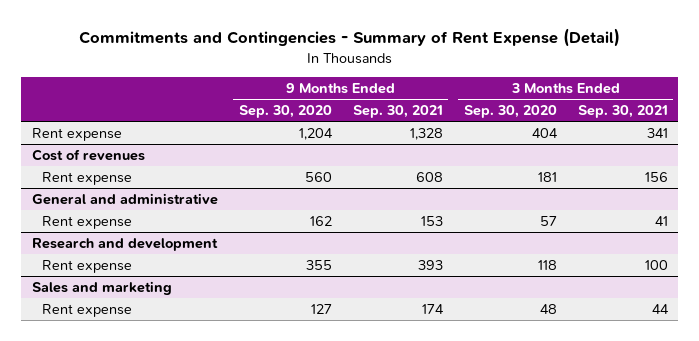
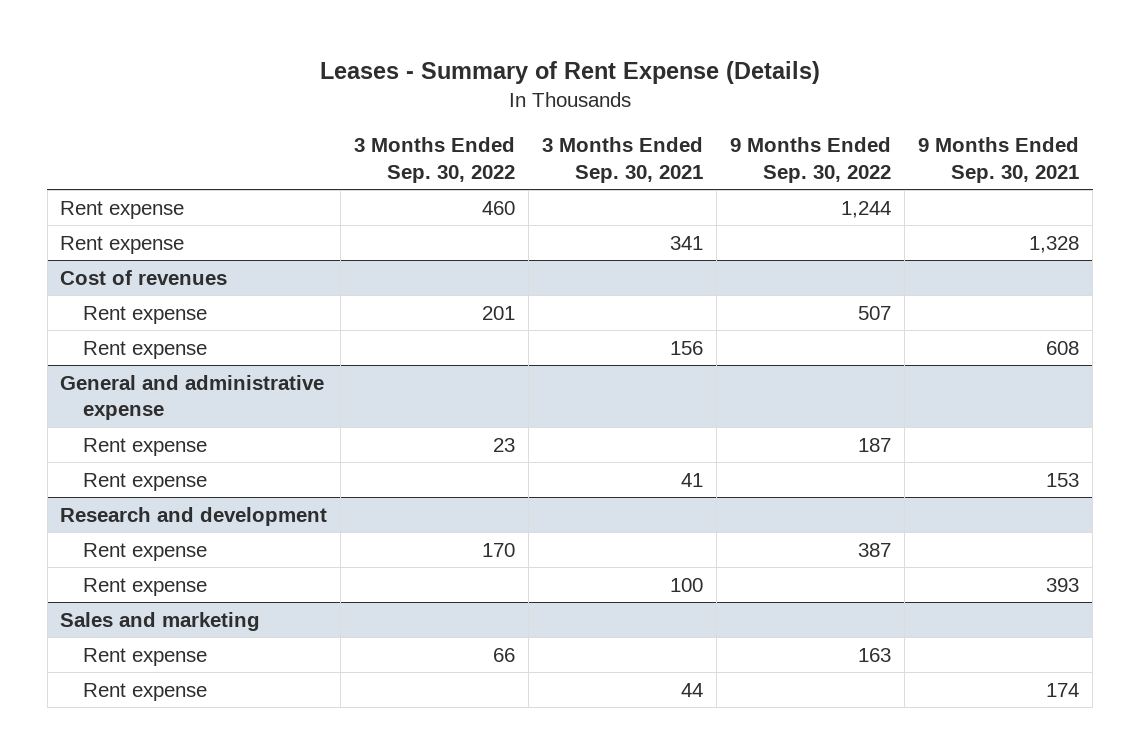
[78,28,620,48] Commitments and Contingencies - Summary of Rent Expense (Detail) -> [319,61,820,85] Leases - Summary of Rent Expense (Details)
[238,105,332,119] Sep. 30, 2020 -> none
[463,105,557,119] Sep. 30, 2020 -> none
none -> [354,137,516,184] 3 Months Ended Sep. 30, 2022
none -> [730,137,892,184] 9 Months Ended Sep. 30, 2022
none -> [60,200,185,219] Rent expense
none -> [82,305,207,324] Rent expense
[31,192,218,205] General and administrative -> [60,374,325,421] General and administrative expense
none -> [82,437,207,456] Rent expense
none -> [82,542,207,561] Rent expense
none -> [82,647,207,666] Rent expense

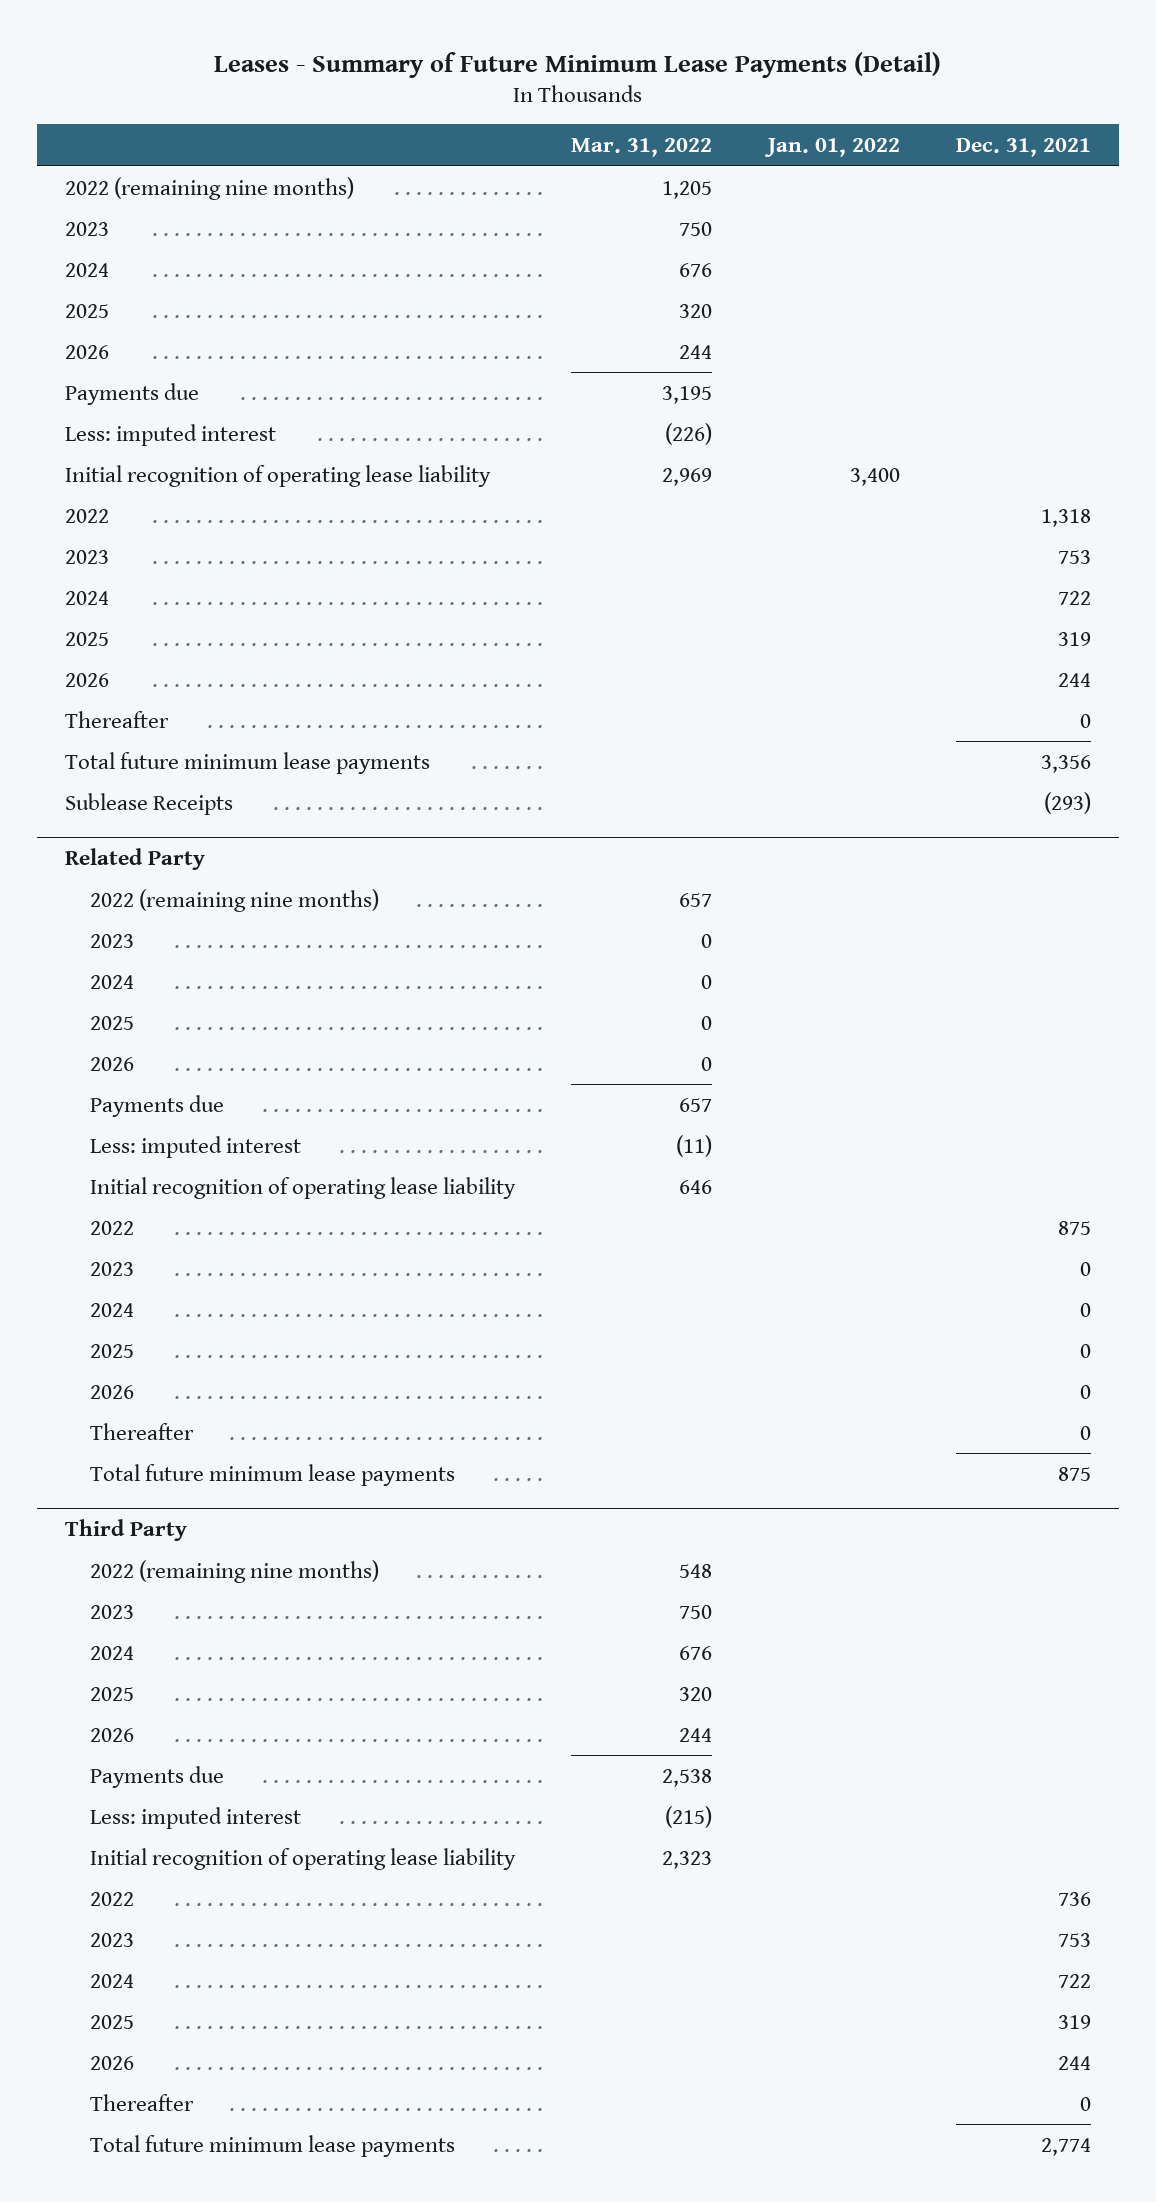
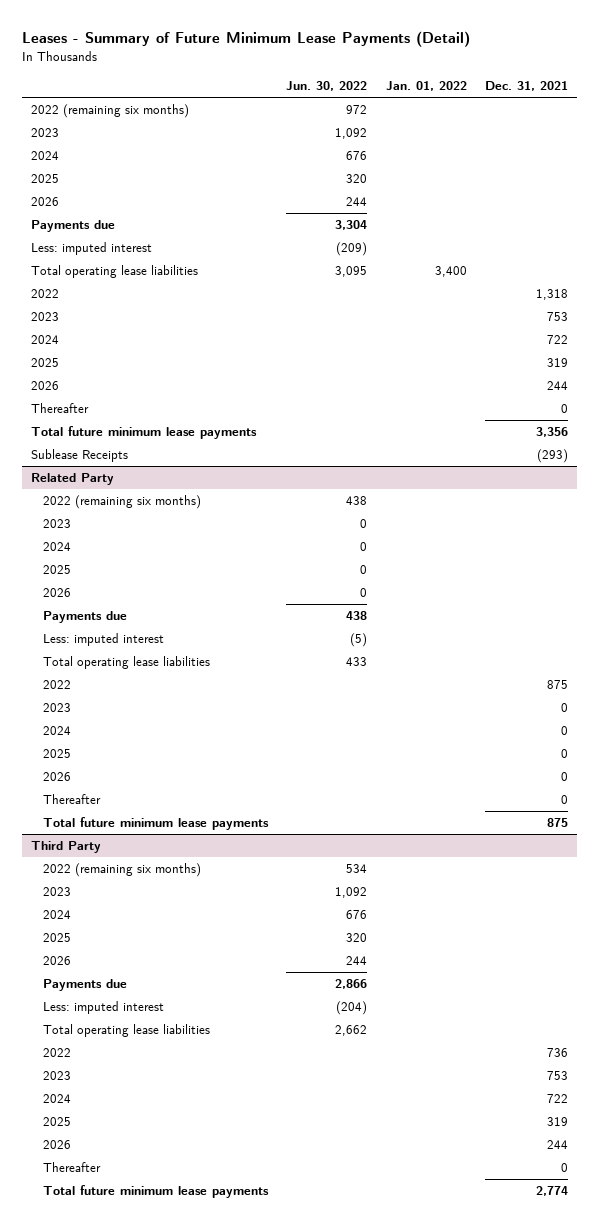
[570,137,712,157] Mar. 31, 2022 -> none
none -> [286,81,368,92] Jun. 30, 2022
[65,176,355,200] 2022 (remaining nine months) -> [31,104,190,119] 2022 (remaining six months)
[65,464,492,487] Initial recognition of operating lease liability -> [31,265,199,279] Total operating lease liabilities
[89,888,379,912] 2022 (remaining nine months) -> [43,495,202,510] 2022 (remaining six months)
[89,1176,516,1199] Initial recognition of operating lease liability -> [43,656,211,670] Total operating lease liabilities
[89,1559,379,1583] 2022 (remaining nine months) -> [43,863,202,878] 2022 (remaining six months)
[89,1847,516,1870] Initial recognition of operating lease liability -> [43,1024,211,1038] Total operating lease liabilities

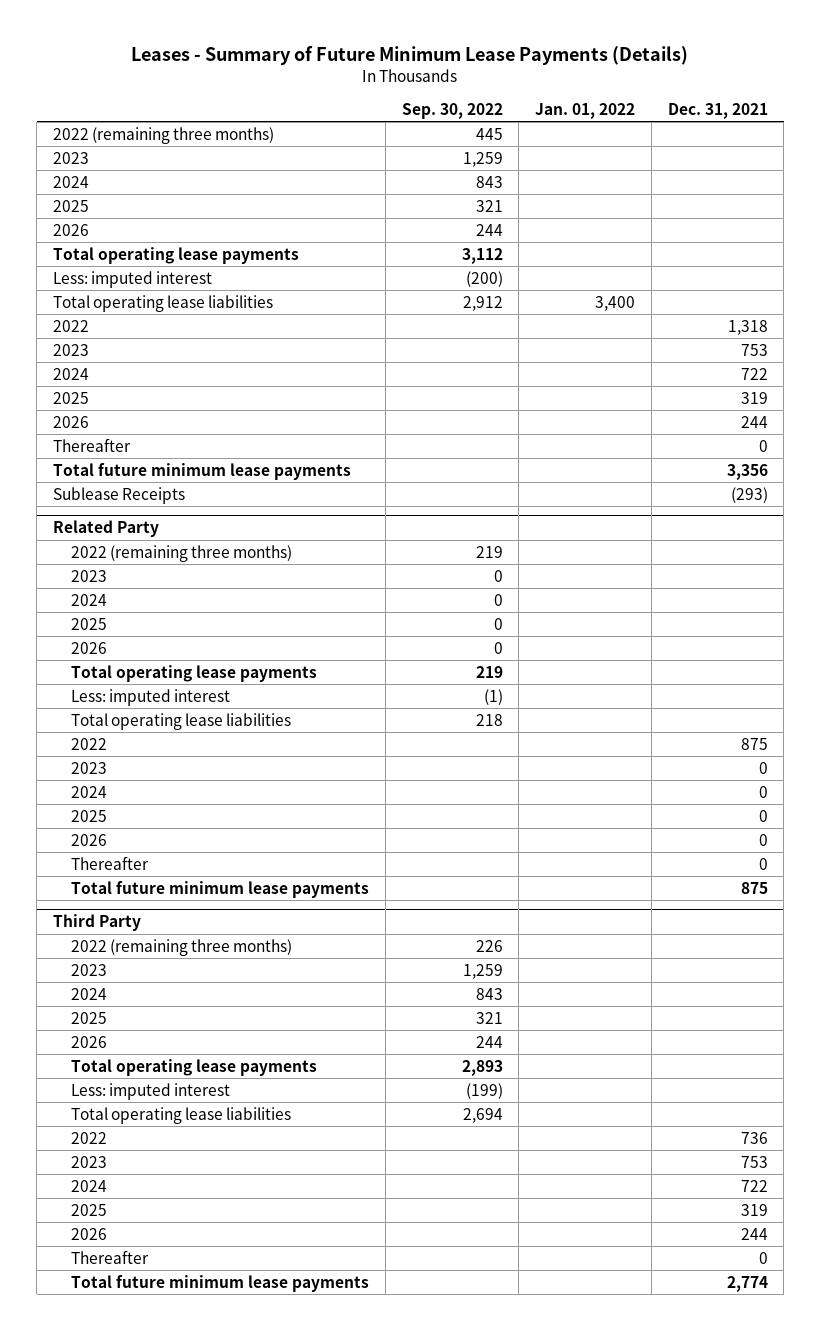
[22,30,471,47] Leases - Summary of Future Minimum Lease Payments (Detail) -> [131,45,689,65] Leases - Summary of Future Minimum Lease Payments (Details)
[286,81,368,92] Jun. 30, 2022 -> none
none -> [401,102,503,119] Sep. 30, 2022
[31,104,190,119] 2022 (remaining six months) -> [52,126,274,144] 2022 (remaining three months)
[31,220,116,233] Payments due -> [52,246,299,264] Total operating lease payments
[43,495,202,510] 2022 (remaining six months) -> [70,544,292,562] 2022 (remaining three months)
[43,611,128,624] Payments due -> [70,664,317,682] Total operating lease payments
[43,863,202,878] 2022 (remaining six months) -> [70,938,292,956] 2022 (remaining three months)
[43,979,128,992] Payments due -> [70,1058,317,1076] Total operating lease payments

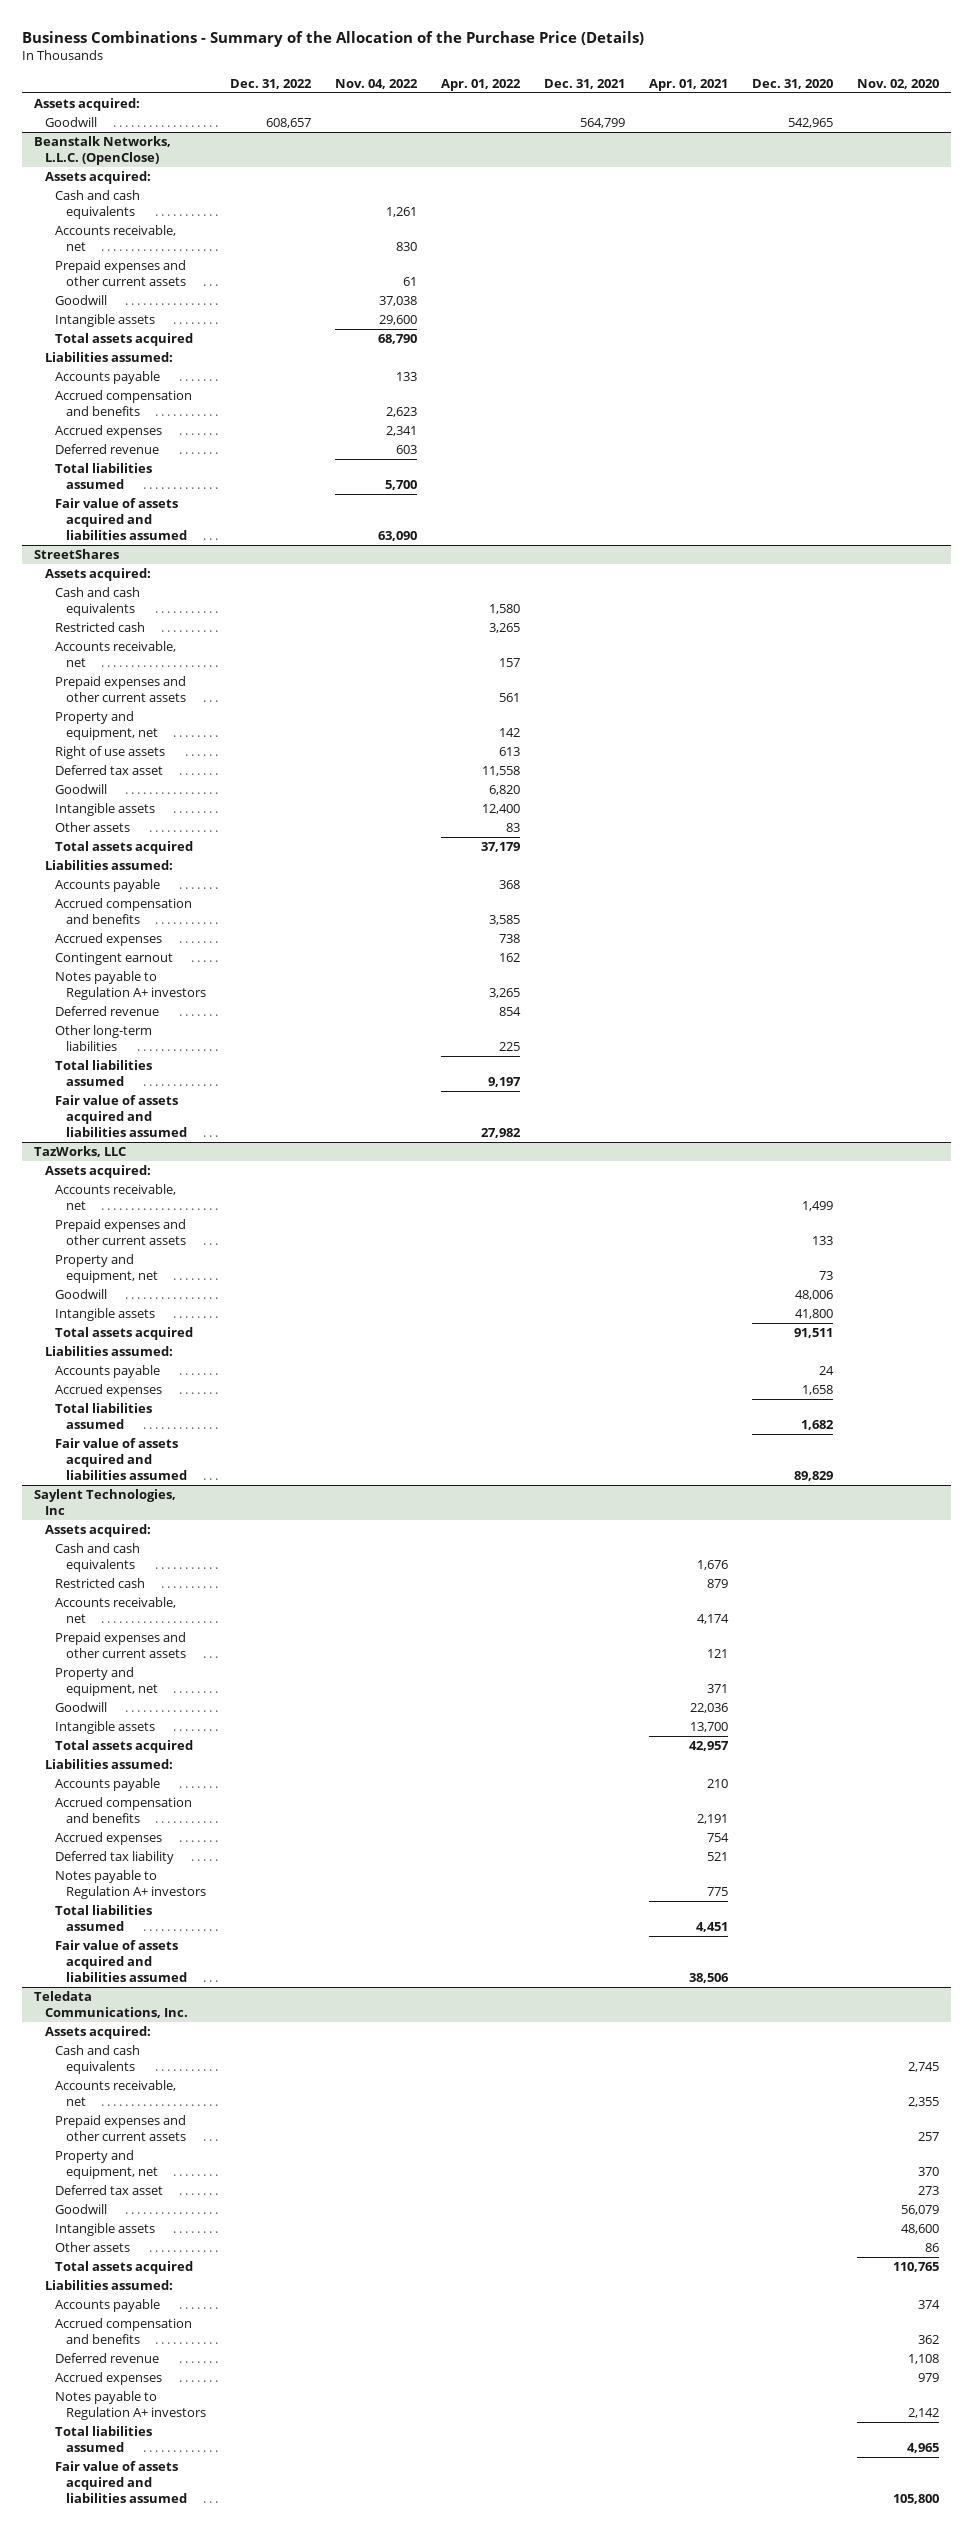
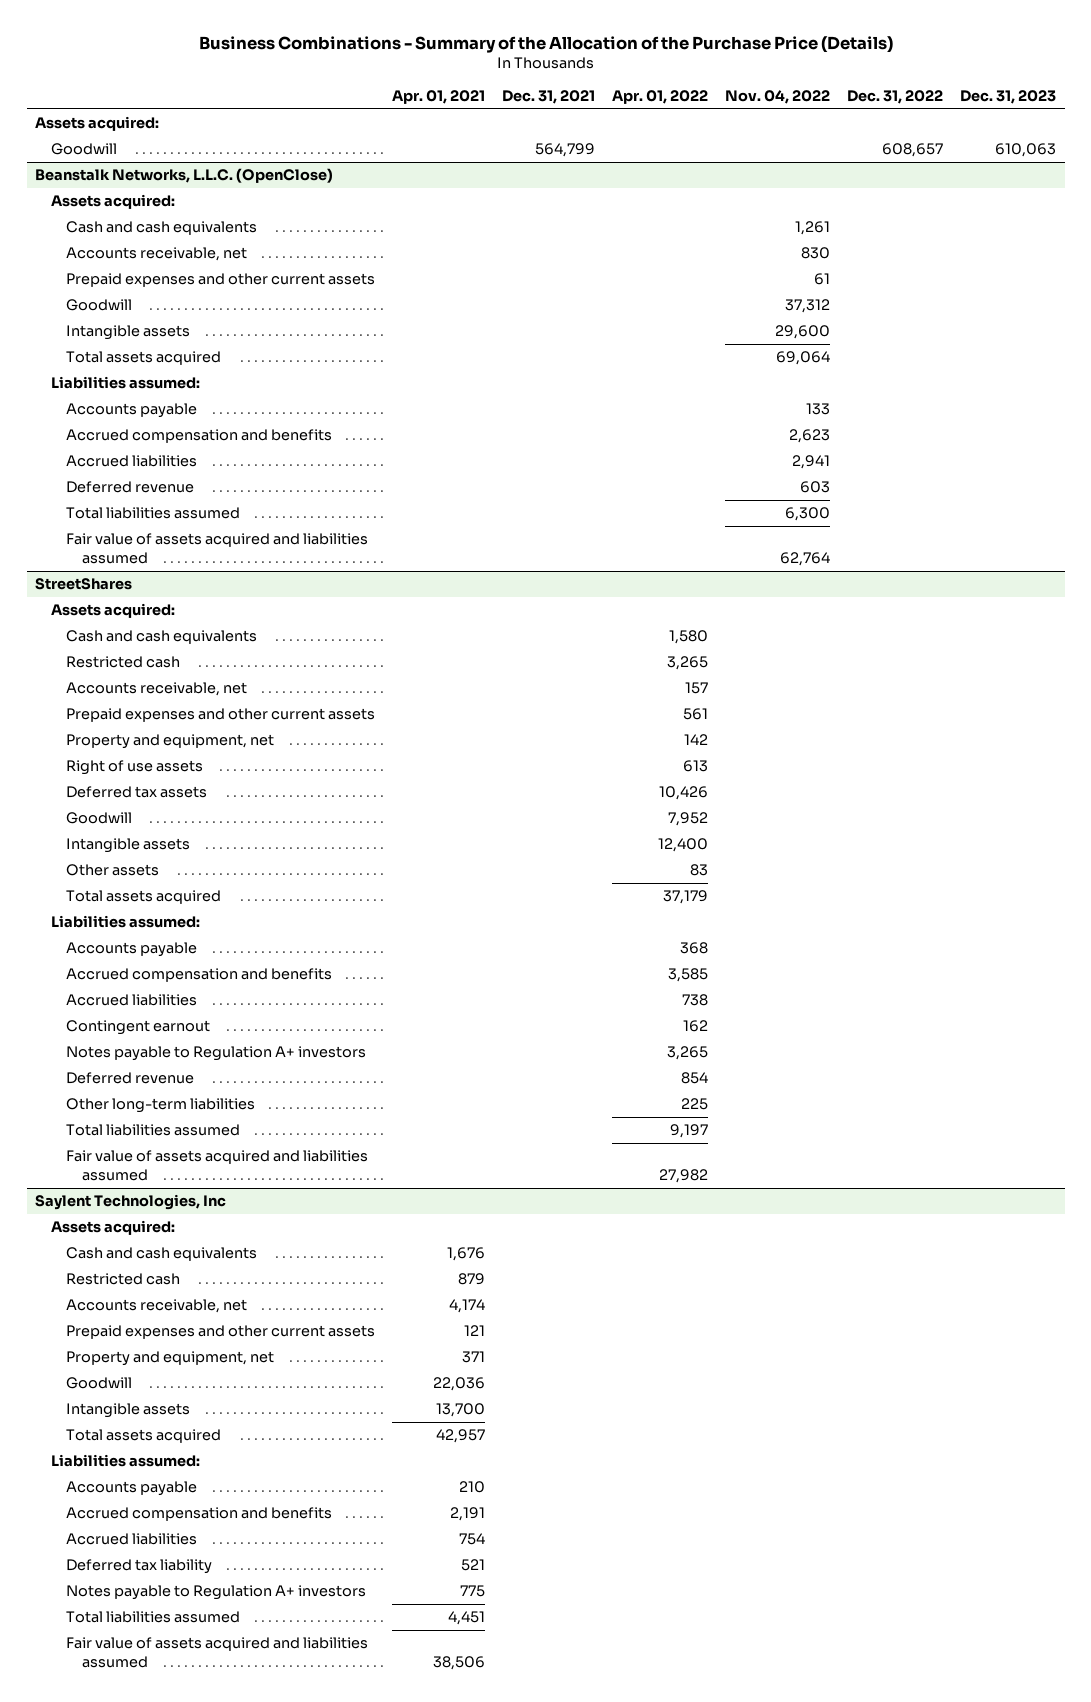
[751,78,833,89] Dec. 31, 2020 -> none
[856,78,939,89] Nov. 02, 2020 -> none
none -> [960,90,1057,105] Dec. 31, 2023
[378,296,417,307] 37,038 -> [785,299,831,314] 37,312
[377,334,417,345] 68,790 -> [776,351,831,366] 69,064
[55,425,163,439] Accrued expenses -> [66,455,198,468] Accrued liabilities
[385,426,417,437] 2,341 -> [792,455,831,470] 2,941
[384,480,417,491] 5,700 -> [785,507,831,522] 6,300
[377,531,417,542] 63,090 -> [780,551,831,566] 62,764
[55,765,164,776] Deferred tax asset -> [66,786,208,799] Deferred tax assets
[481,766,520,777] 11,558 -> [659,786,709,801] 10,426
[488,785,520,796] 6,820 -> [668,812,709,827] 7,952
[55,933,163,947] Accrued expenses -> [66,994,198,1007] Accrued liabilities
[34,1146,127,1158] TazWorks, LLC -> none
[44,1165,151,1179] Assets acquired: -> none
[55,1184,177,1211] Accounts receivable, net -> none
[55,1219,187,1246] Prepaid expenses and other current assets -> none
[55,1254,159,1284] Property and equipment, net -> none
[55,1289,108,1300] Goodwill -> none
[55,1308,156,1322] Intangible assets -> none
[55,1327,194,1341] Total assets acquired -> none
[44,1346,173,1357] Liabilities assumed: -> none
[55,1365,161,1379] Accounts payable -> none
[55,1384,163,1398] Accrued expenses -> none
[55,1403,153,1430] Total liabilities assumed -> none
[55,1438,188,1481] Fair value of assets acquired and liabilities assumed -> none
[55,1832,163,1846] Accrued expenses -> [66,1533,198,1546] Accrued liabilities
[34,1991,188,2019] Teledata Communications, Inc. -> none
[44,2026,151,2040] Assets acquired: -> none
[55,2045,141,2075] Cash and cash equivalents -> none
[55,2080,177,2107] Accounts receivable, net -> none
[55,2115,187,2142] Prepaid expenses and other current assets -> none
[55,2150,159,2180] Property and equipment, net -> none
[55,2185,164,2196] Deferred tax asset -> none
[55,2204,108,2215] Goodwill -> none
[55,2223,156,2237] Intangible assets -> none
[55,2242,131,2253] Other assets -> none
[55,2261,194,2275] Total assets acquired -> none
[44,2280,173,2291] Liabilities assumed: -> none
[55,2299,161,2313] Accounts payable -> none
[55,2318,193,2345] Accrued compensation and benefits -> none
[55,2353,160,2364] Deferred revenue -> none
[55,2372,163,2386] Accrued expenses -> none
[55,2391,207,2421] Notes payable to Regulation A+ investors -> none
[55,2426,153,2453] Total liabilities assumed -> none
[55,2461,188,2504] Fair value of assets acquired and liabilities assumed -> none

